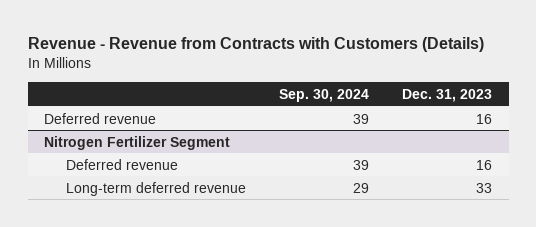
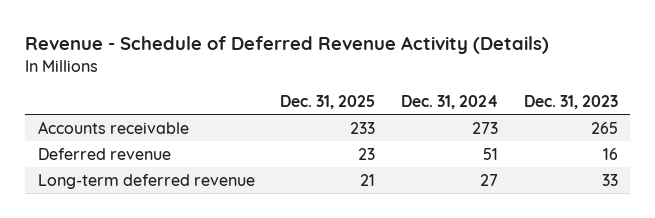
[27,37,484,53] Revenue - Revenue from Contracts with Customers (Details) -> [25,36,550,55] Revenue - Schedule of Deferred Revenue Activity (Details)
[279,88,370,102] Sep. 30, 2024 -> none
none -> [280,94,376,109] Dec. 31, 2025
none -> [401,94,499,109] Dec. 31, 2024
[44,112,157,124] Deferred revenue -> none
[44,135,231,150] Nitrogen Fertilizer Segment -> none
none -> [37,120,189,134] Accounts receivable

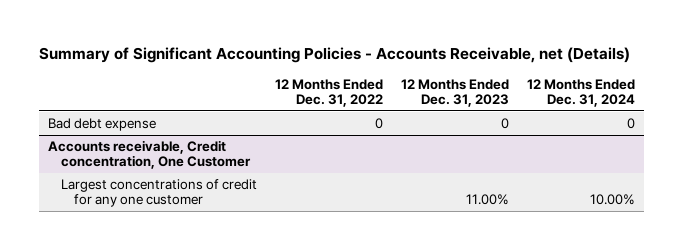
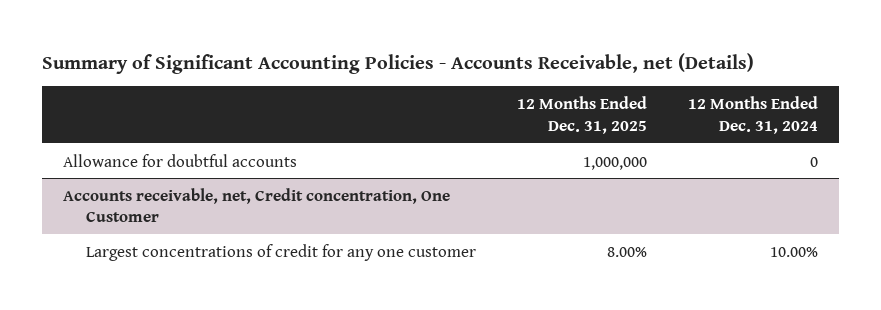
[274,78,383,108] 12 Months Ended Dec. 31, 2022 -> none
[401,78,510,108] 12 Months Ended Dec. 31, 2023 -> none
none -> [517,95,648,134] 12 Months Ended Dec. 31, 2025
[47,118,156,132] Bad debt expense -> none
none -> [62,153,297,167] Allowance for doubtful accounts
[47,140,251,170] Accounts receivable, Credit concentration, One Customer -> [62,187,450,223] Accounts receivable, net, Credit concentration, One Customer

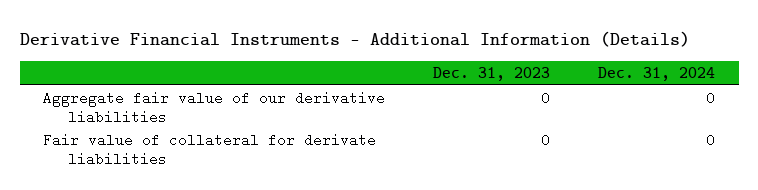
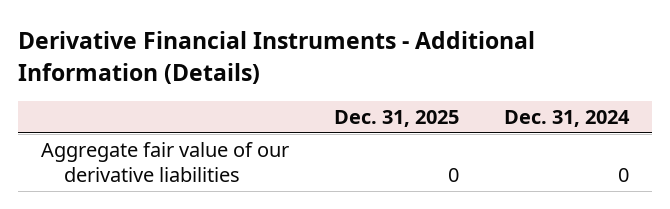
[433,66,551,81] Dec. 31, 2023 -> none
none -> [333,110,459,128] Dec. 31, 2025
[43,132,377,166] Fair value of collateral for derivate liabilities -> none

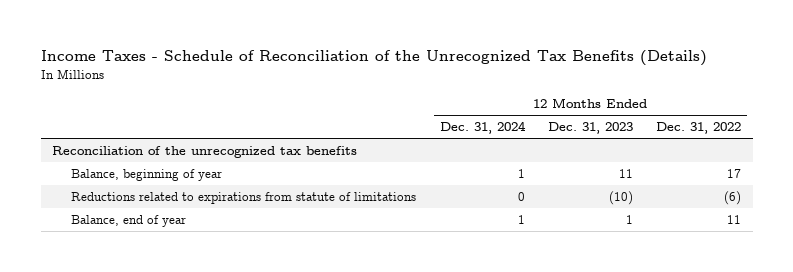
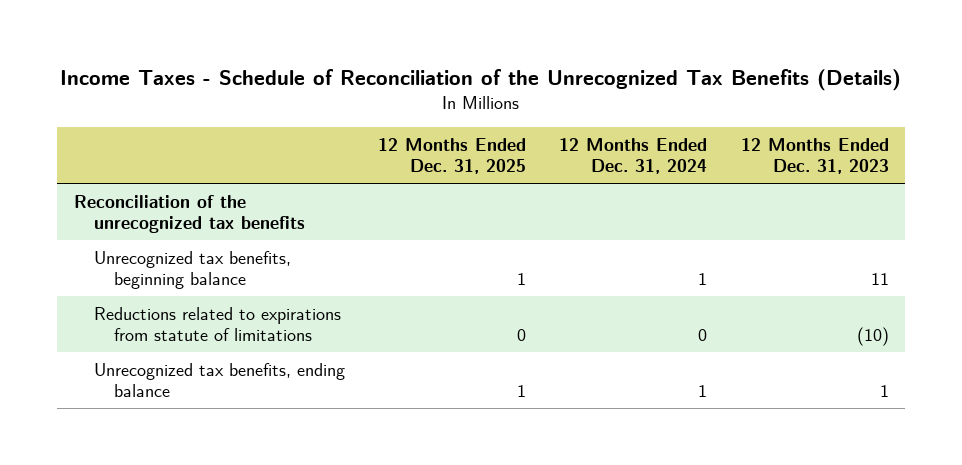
[656,122,742,135] Dec. 31, 2022 -> none
none -> [378,137,527,175] 12 Months Ended Dec. 31, 2025
[71,169,223,182] Balance, beginning of year -> [93,250,291,289] Unrecognized tax benefits, beginning balance
[71,215,187,228] Balance, end of year -> [93,362,345,397] Unrecognized tax benefits, ending balance

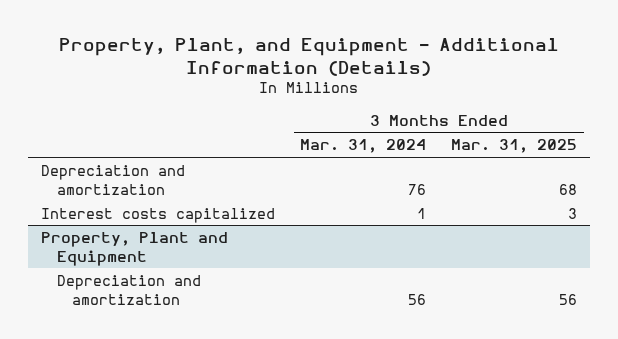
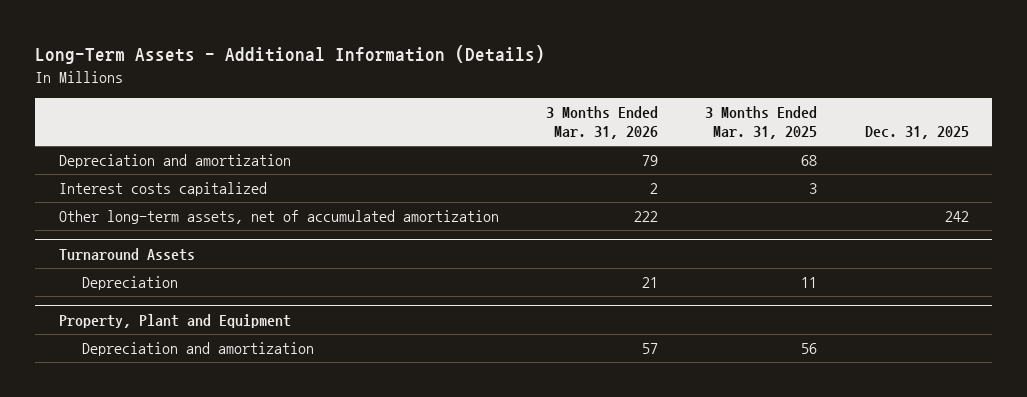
[59,37,560,76] Property, Plant, and Equipment - Additional Information (Details) -> [34,44,545,64] Long-Term Assets - Additional Information (Details)
[300,139,427,154] Mar. 31, 2024 -> none
none -> [545,105,658,140] 3 Months Ended Mar. 31, 2026
none -> [864,126,969,140] Dec. 31, 2025
none -> [58,210,499,225] Other long-term assets, net of accumulated amortization
none -> [58,247,195,261] Turnaround Assets
none -> [81,276,178,291] Depreciation

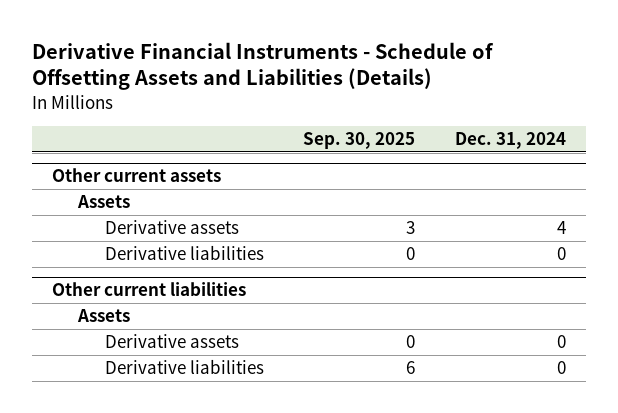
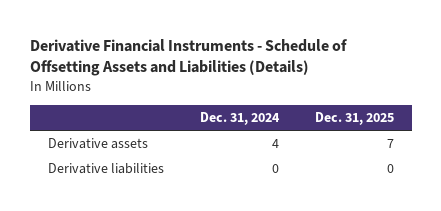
[303,132,416,150] Sep. 30, 2025 -> none
none -> [314,112,394,126] Dec. 31, 2025
[51,168,221,183] Other current assets -> none
[77,195,131,209] Assets -> none
[51,282,246,297] Other current liabilities -> none
[77,309,131,323] Assets -> none
[104,334,239,349] Derivative assets -> none
[104,359,264,375] Derivative liabilities -> none

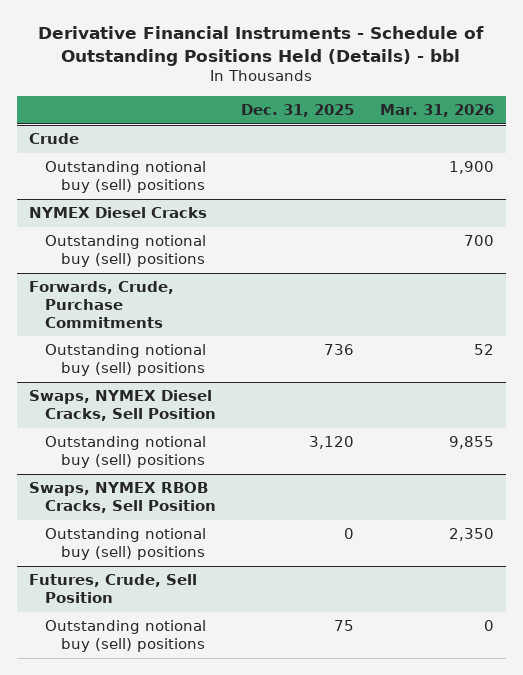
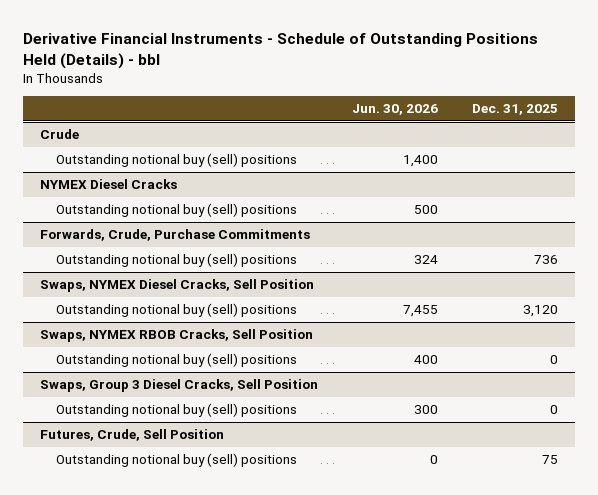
[379,104,494,118] Mar. 31, 2026 -> none
none -> [351,104,438,116] Jun. 30, 2026
none -> [40,379,319,393] Swaps, Group 3 Diesel Cracks, Sell Position
none -> [56,403,298,418] Outstanding notional buy (sell) positions

